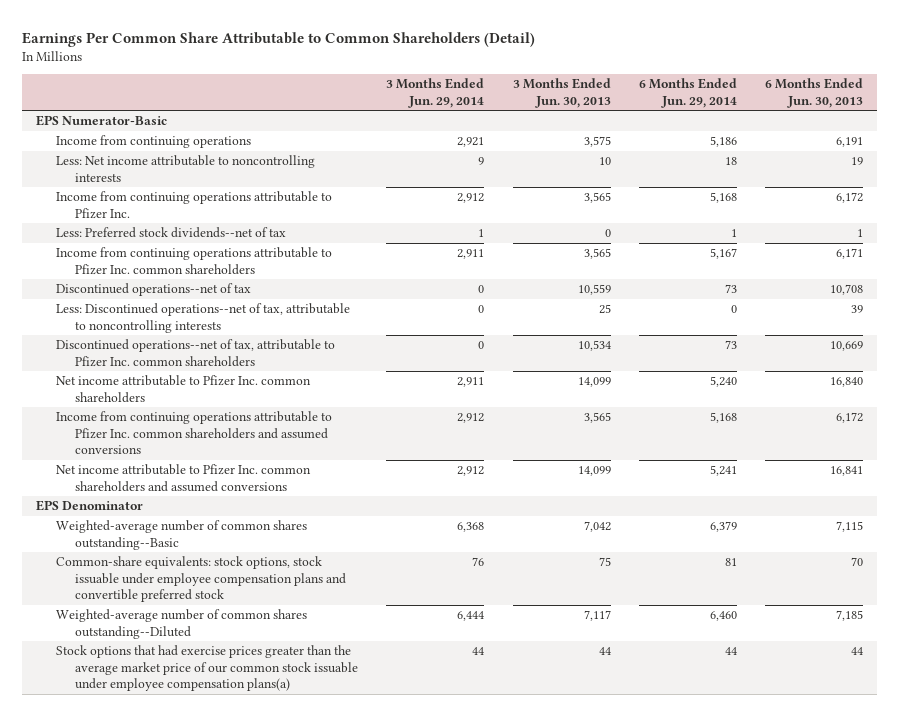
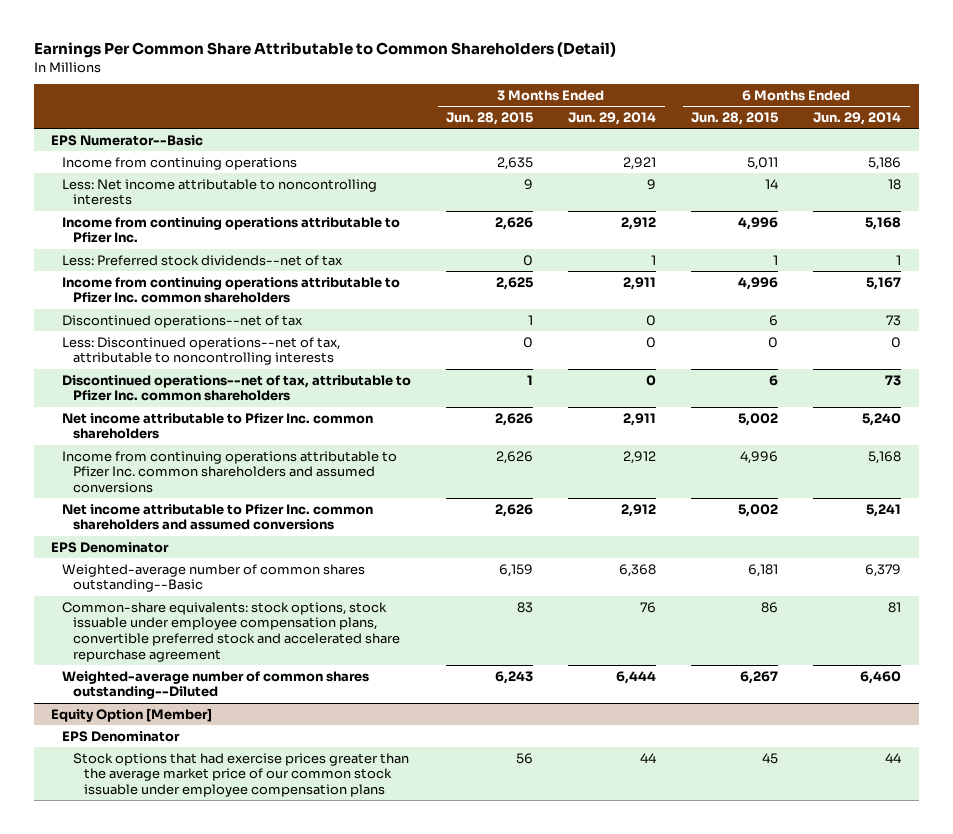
[512,78,611,108] 3 Months Ended Jun. 30, 2013 -> none
[765,78,864,108] 6 Months Ended Jun. 30, 2013 -> none
none -> [446,111,534,125] Jun. 28, 2015
none -> [691,111,779,125] Jun. 28, 2015
[36,115,168,127] EPS Numerator-Basic -> [51,134,204,146] EPS Numerator--Basic
[55,556,347,603] Common-share equivalents: stock options, stock issuable under employee compensation plans and convertible preferred stock -> [62,601,401,663] Common-share equivalents: stock options, stock issuable under employee compensation plans, convertible preferred stock and accelerated share repurchase agreement
none -> [51,707,213,722] Equity Option [Member]
none -> [62,730,181,742] EPS Denominator
[55,645,359,692] Stock options that had exercise prices greater than the average market price of our common stock issuable under employee compensation plans(a) -> [73,752,410,798] Stock options that had exercise prices greater than the average market price of our common stock issuable under employee compensation plans

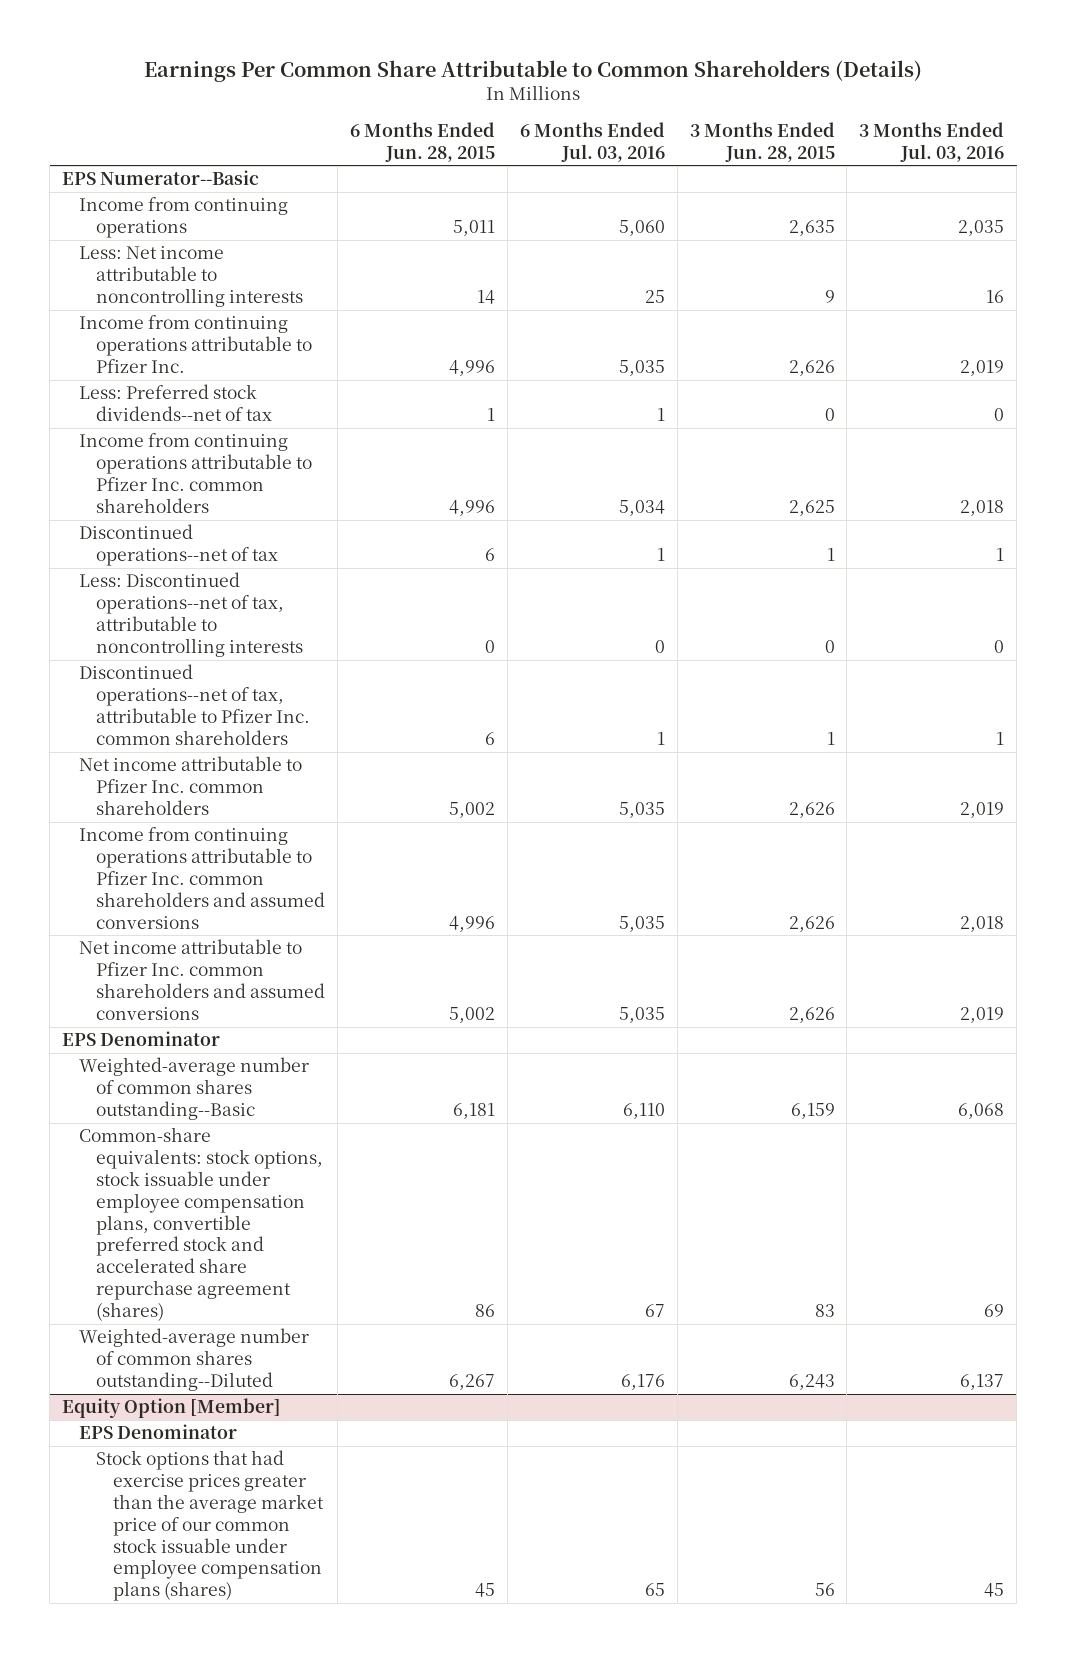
[33,42,616,59] Earnings Per Common Share Attributable to Common Shareholders (Detail) -> [144,59,923,82] Earnings Per Common Share Attributable to Common Shareholders (Details)
[568,111,657,125] Jun. 29, 2014 -> none
[813,111,902,125] Jun. 29, 2014 -> none
none -> [519,121,665,162] 6 Months Ended Jul. 03, 2016
none -> [859,121,1005,162] 3 Months Ended Jul. 03, 2016
[62,601,401,663] Common-share equivalents: stock options, stock issuable under employee compensation plans, convertible preferred stock and accelerated share repurchase agreement -> [79,1127,324,1321] Common-share equivalents: stock options, stock issuable under employee compensation plans, convertible preferred stock and accelerated share repurchase agreement (shares)
[73,752,410,798] Stock options that had exercise prices greater than the average market price of our common stock issuable under employee compensation plans -> [96,1450,325,1602] Stock options that had exercise prices greater than the average market price of our common stock issuable under employee compensation plans (shares)

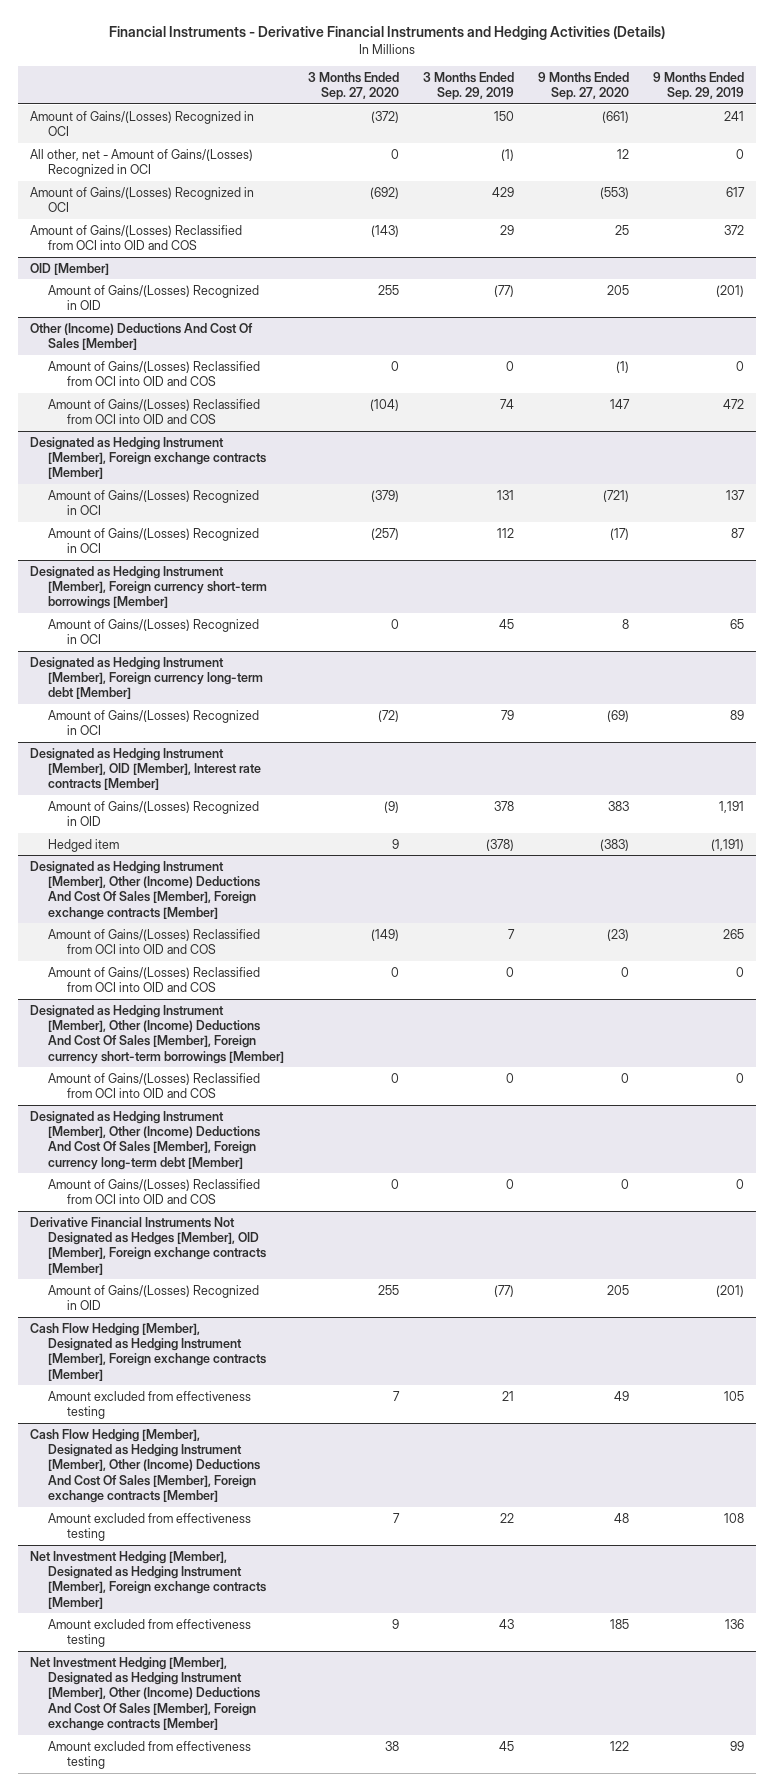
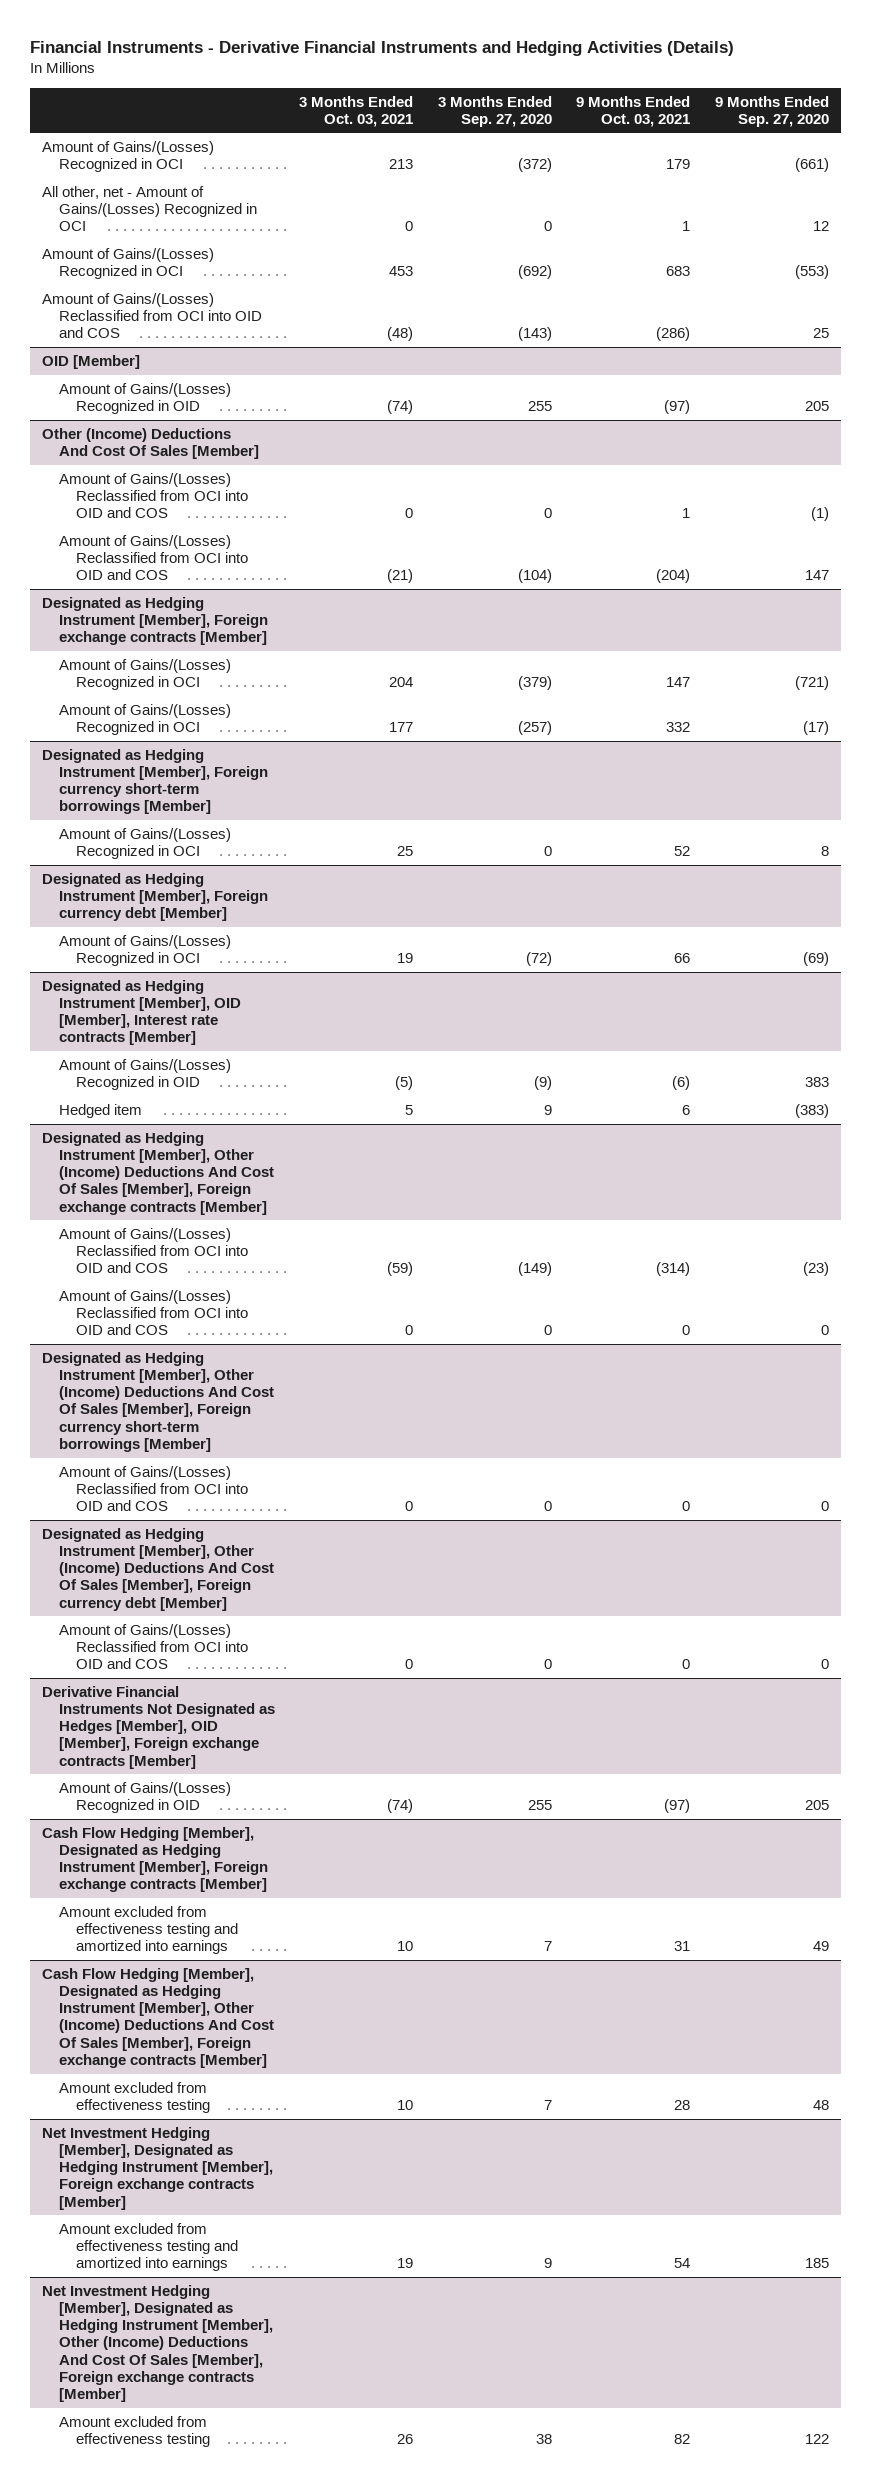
[423,71,515,101] 3 Months Ended Sep. 29, 2019 -> none
[653,71,745,101] 9 Months Ended Sep. 29, 2019 -> none
none -> [299,95,414,127] 3 Months Ended Oct. 03, 2021
none -> [576,95,691,127] 9 Months Ended Oct. 03, 2021
[29,656,264,700] Designated as Hedging Instrument [Member], Foreign currency long-term debt [Member] -> [42,872,269,922] Designated as Hedging Instrument [Member], Foreign currency debt [Member]
[29,1110,261,1170] Designated as Hedging Instrument [Member], Other (Income) Deductions And Cost Of Sales [Member], Foreign currency long-term debt [Member] -> [42,1527,275,1611] Designated as Hedging Instrument [Member], Other (Income) Deductions And Cost Of Sales [Member], Foreign currency debt [Member]
[48,1390,252,1420] Amount excluded from effectiveness testing -> [59,1905,238,1955] Amount excluded from effectiveness testing and amortized into earnings
[48,1618,252,1648] Amount excluded from effectiveness testing -> [59,2222,238,2272] Amount excluded from effectiveness testing and amortized into earnings

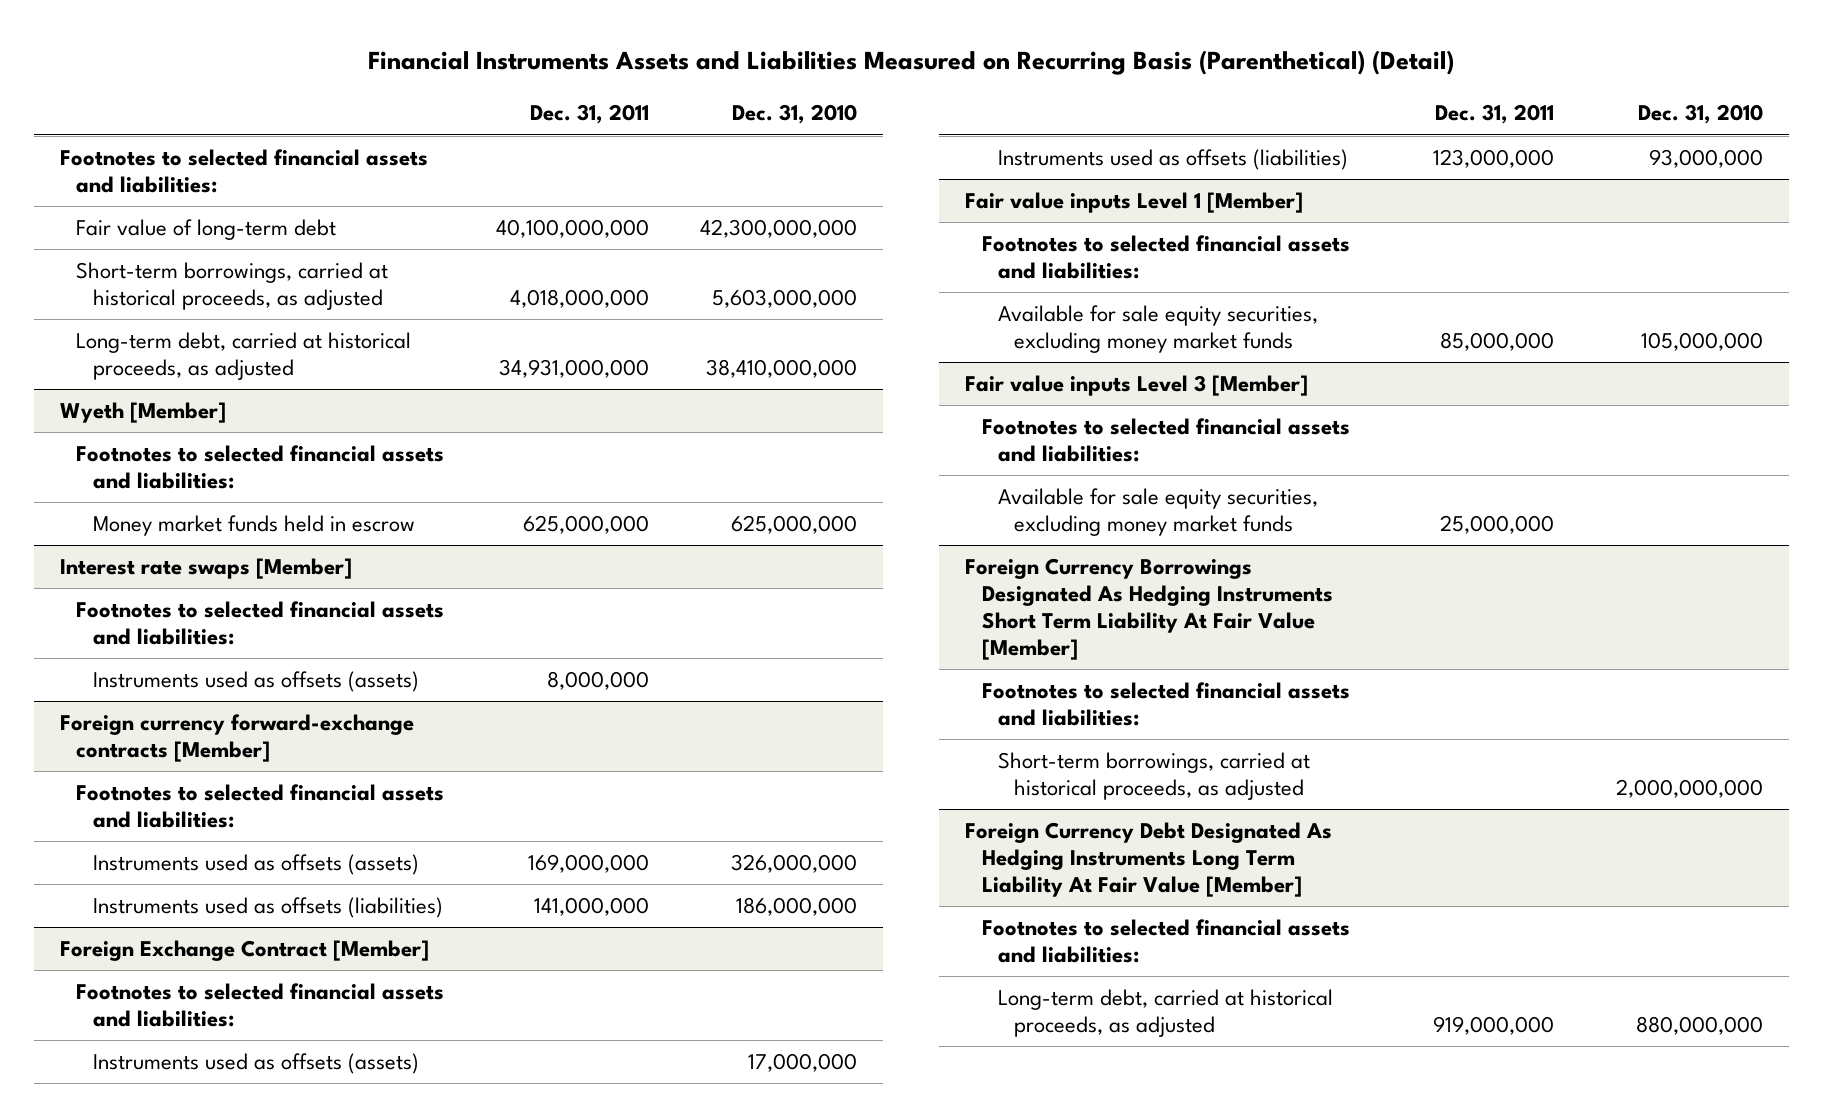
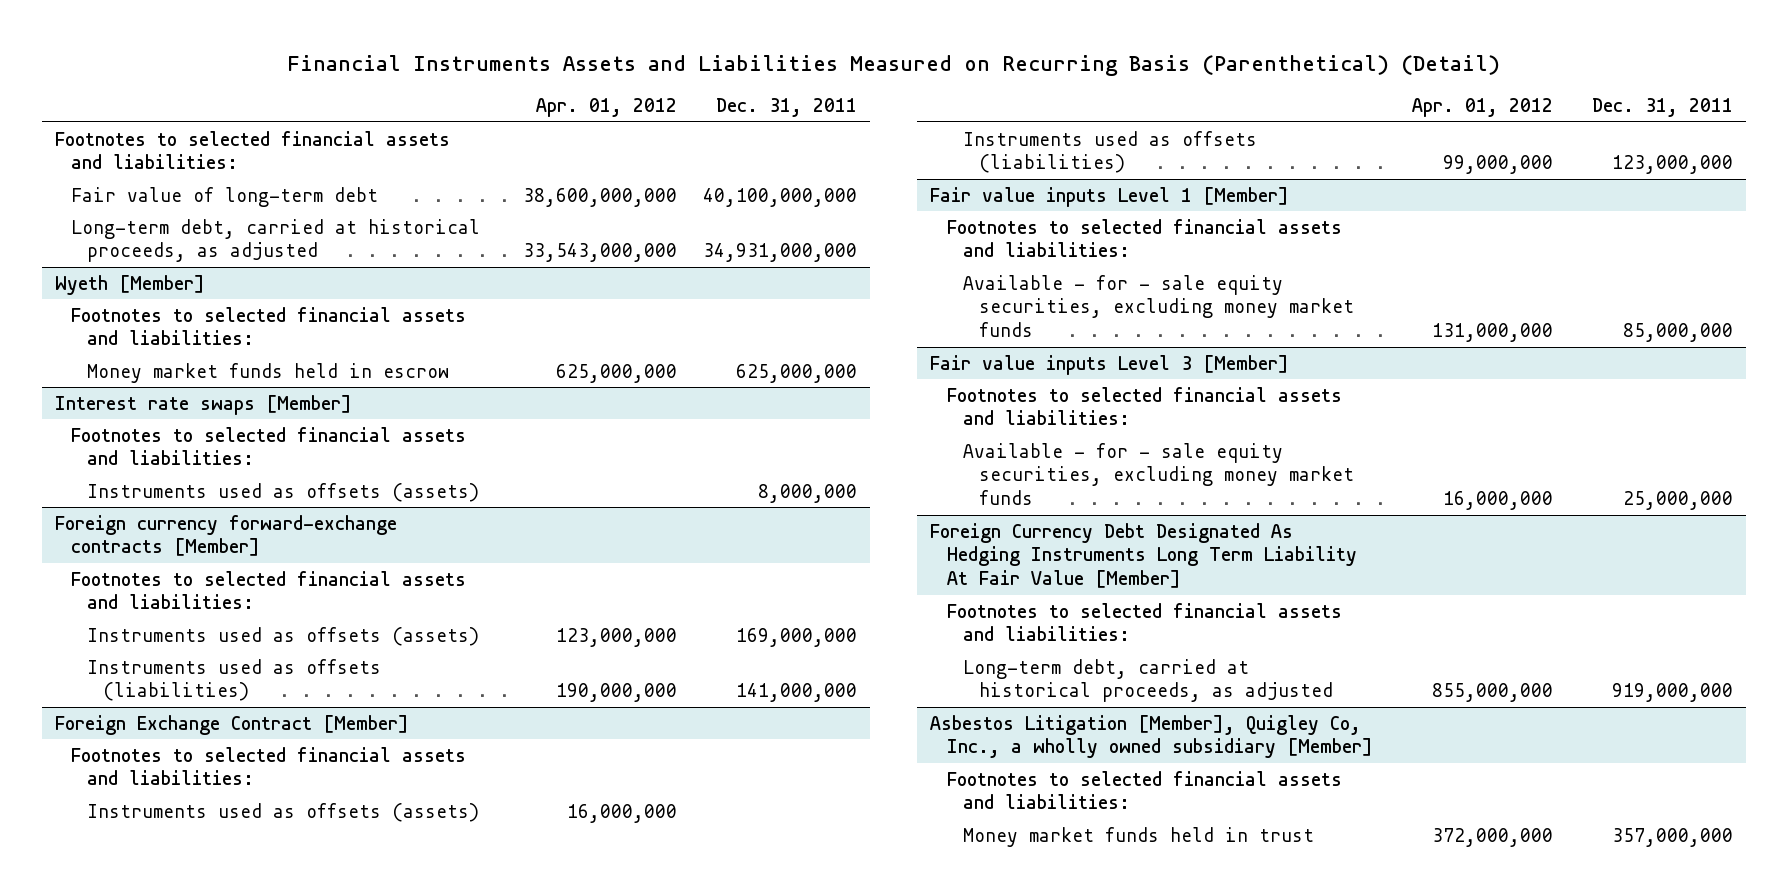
[732,104,858,125] Dec. 31, 2010 -> none
none -> [535,98,677,118] Apr. 01, 2012
[76,261,389,310] Short-term borrowings, carried at historical proceeds, as adjusted -> none
[997,304,1318,353] Available for sale equity securities, excluding money market funds -> [962,274,1354,338] Available - for - sale equity securities, excluding money market funds
[965,557,1333,660] Foreign Currency Borrowings Designated As Hedging Instruments Short Term Liability At Fair Value [Member] -> none
[981,681,1350,726] Footnotes to selected financial assets and liabilities: -> none
[997,751,1310,800] Short-term borrowings, carried at historical proceeds, as adjusted -> none
[997,487,1318,536] Available for sale equity securities, excluding money market funds -> [962,442,1354,506] Available - for - sale equity securities, excluding money market funds
none -> [930,714,1373,759] Asbestos Litigation [Member], Quigley Co, Inc., a wholly owned subsidiary [Member]
none -> [946,770,1342,810] Footnotes to selected financial assets and liabilities:
none -> [962,826,1314,847] Money market funds held in trust

